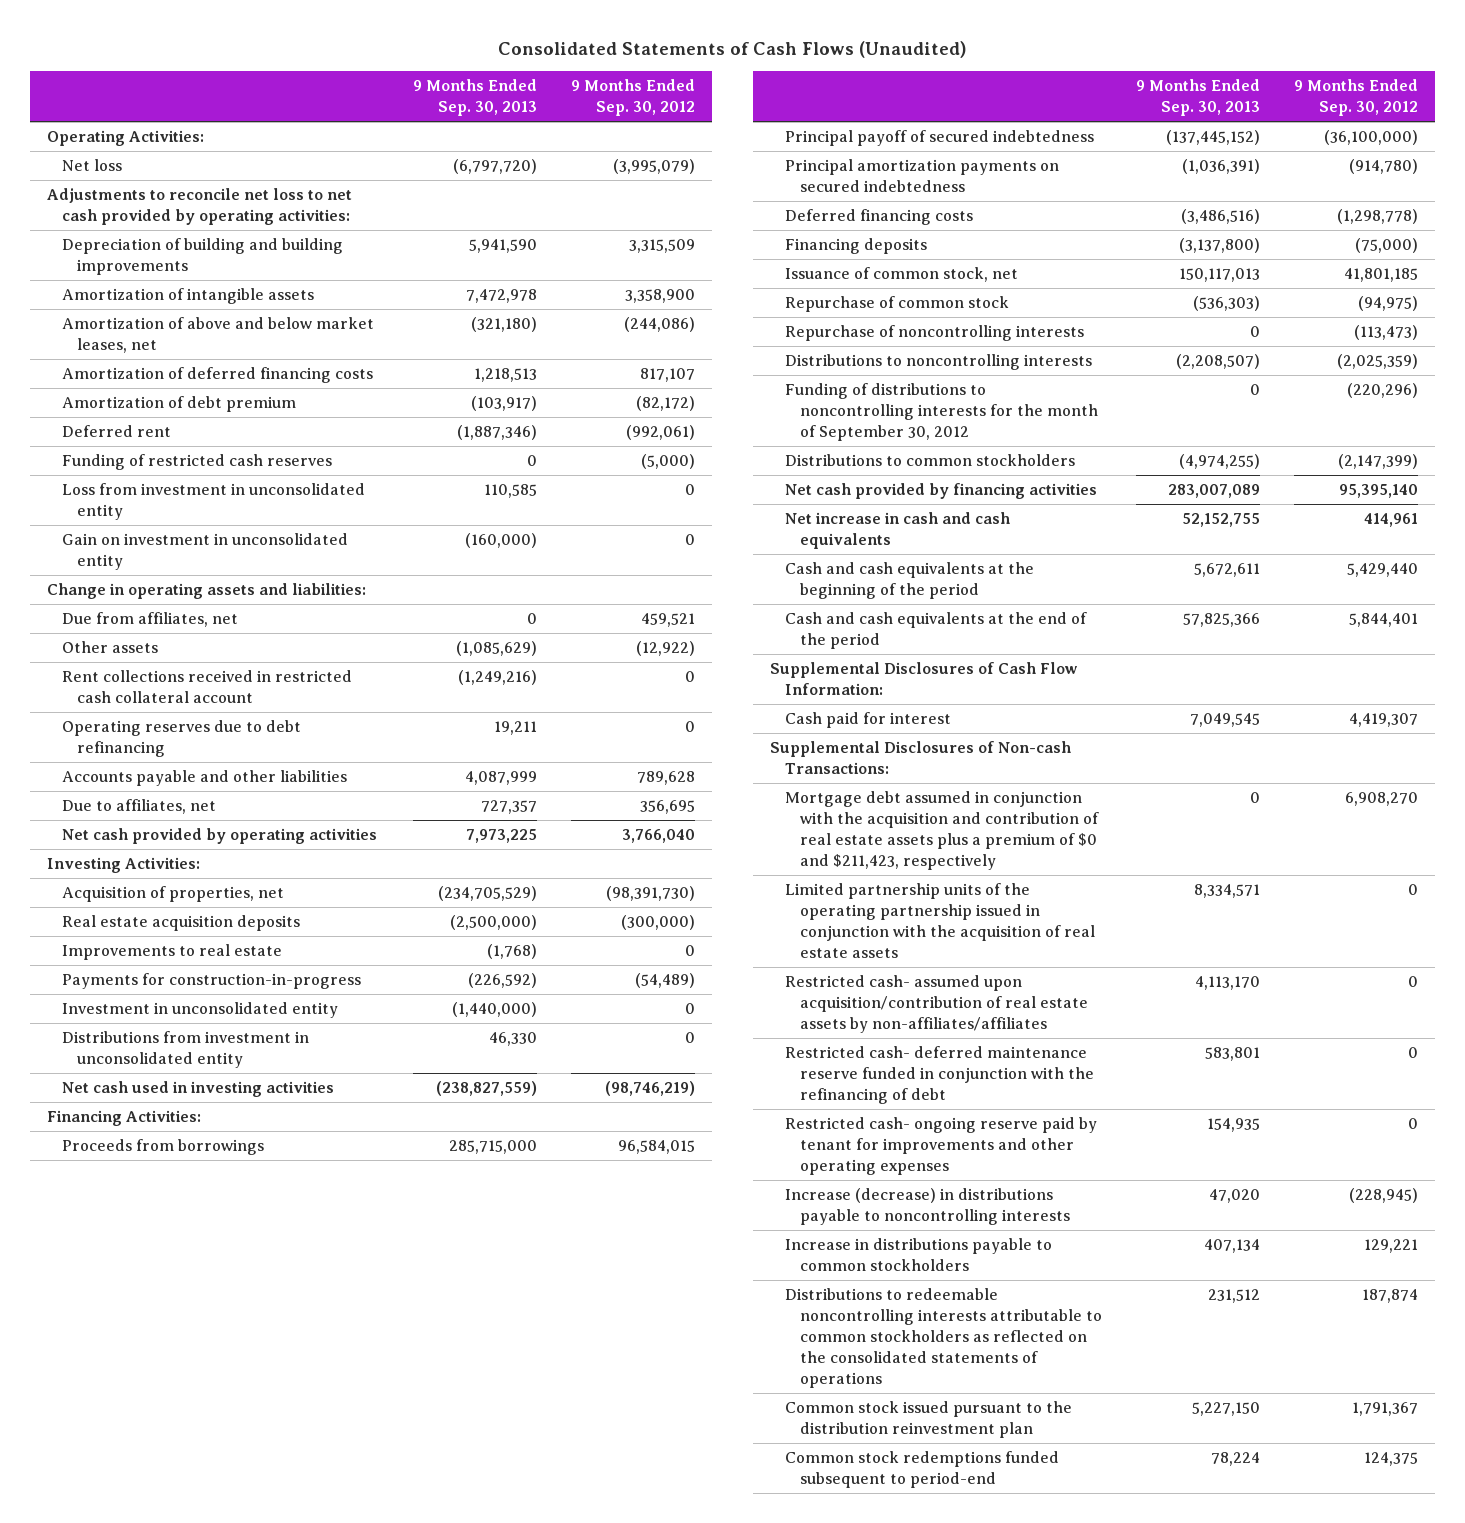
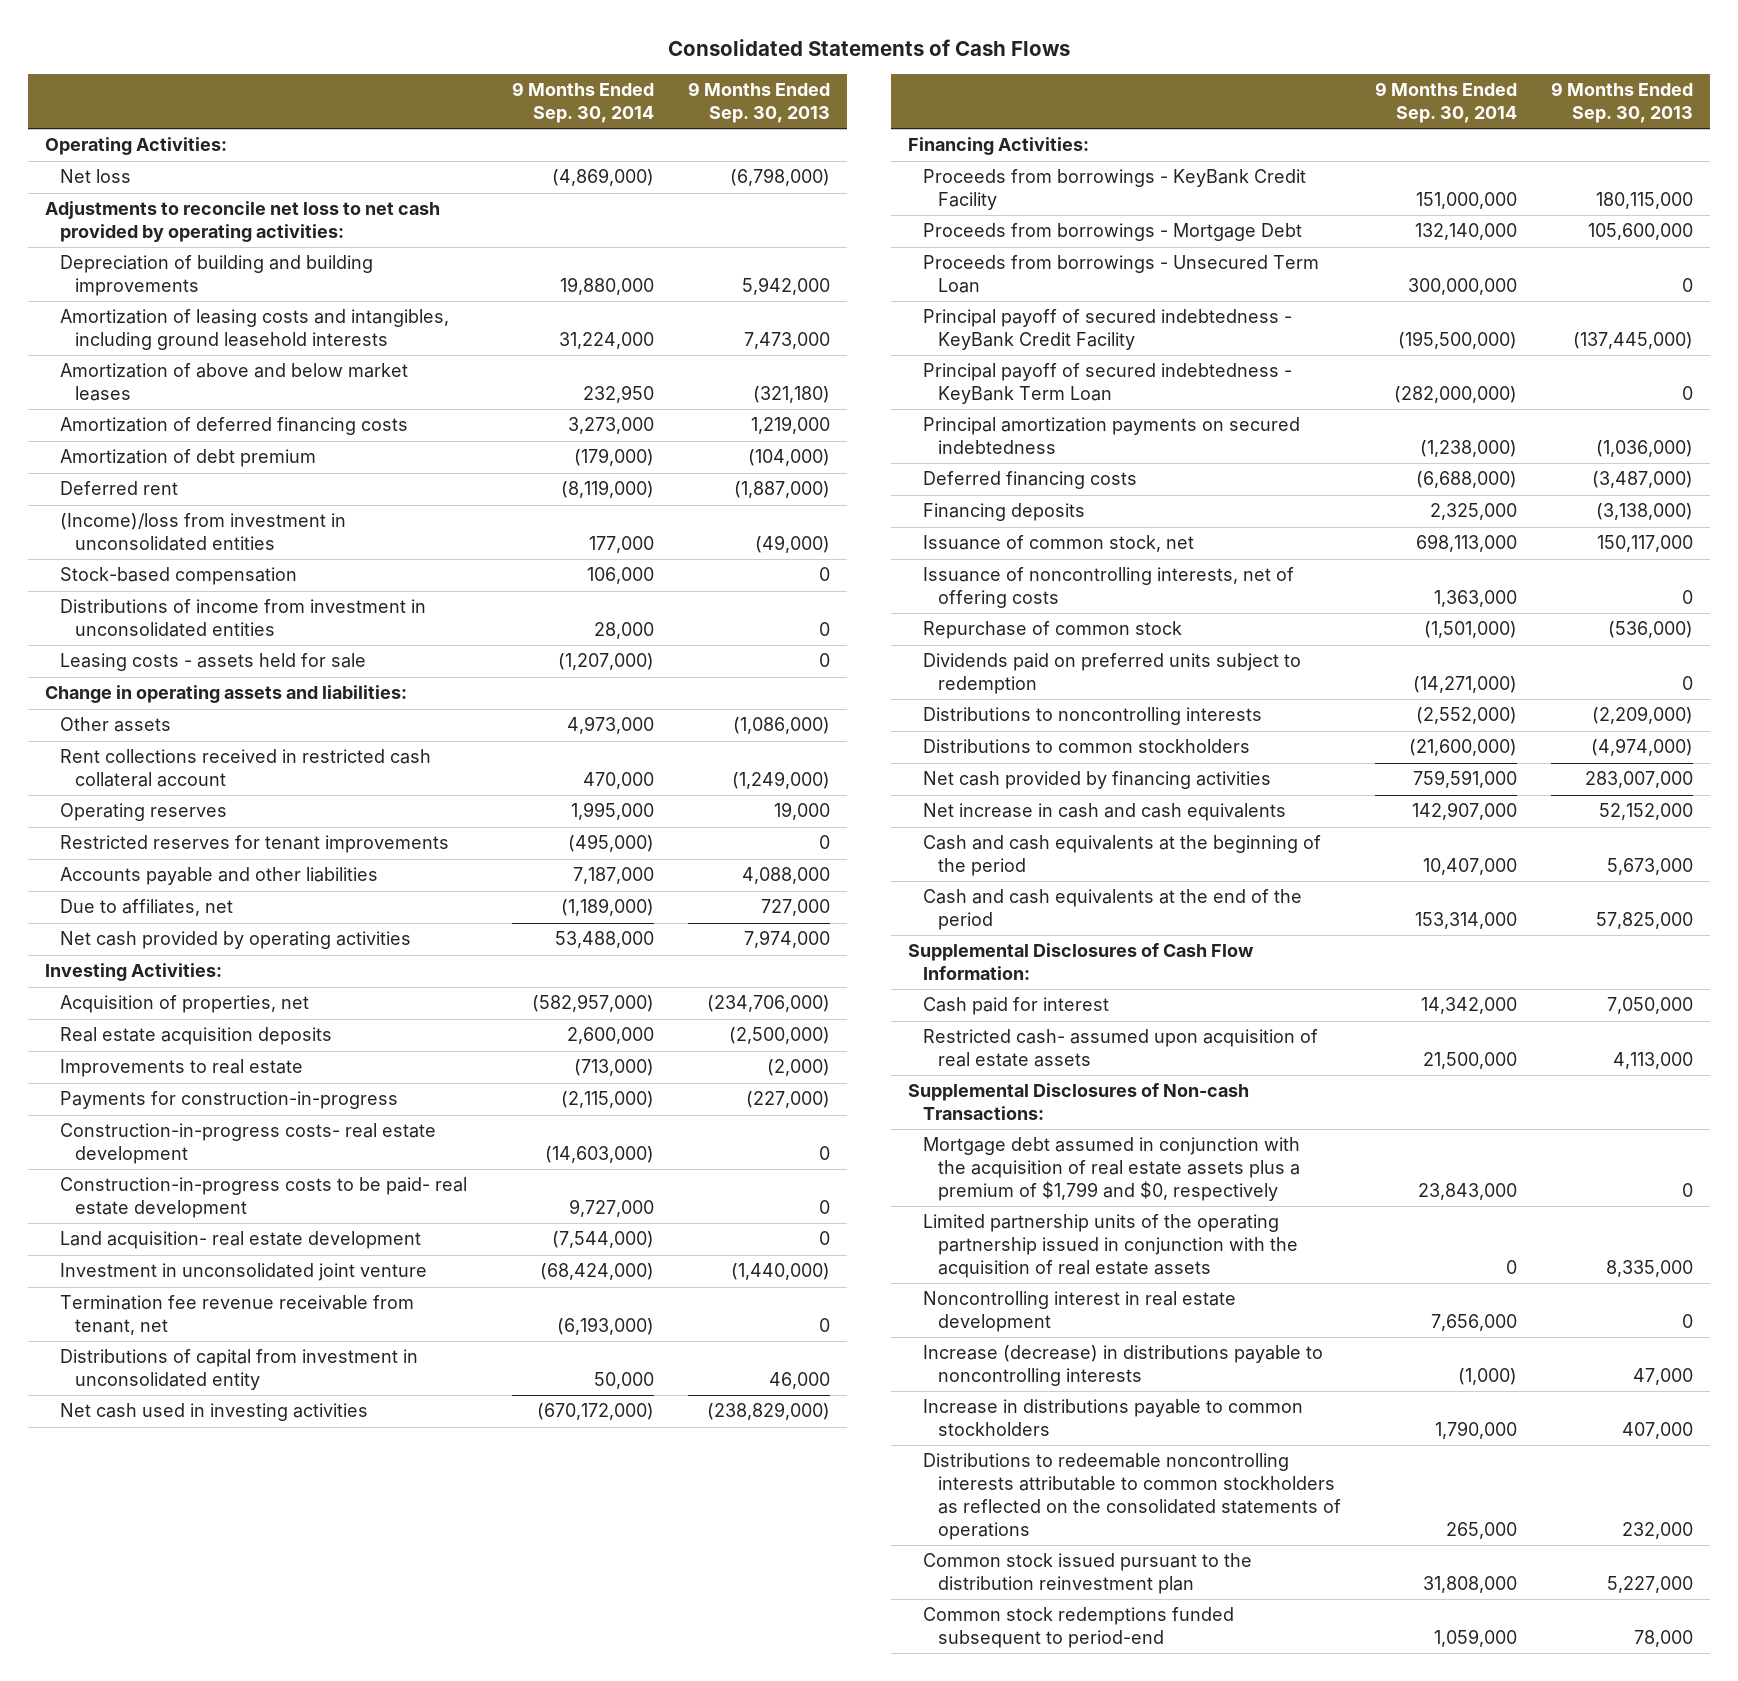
[497,40,967,58] Consolidated Statements of Cash Flows (Unaudited) -> [667,39,1070,57] Consolidated Statements of Cash Flows
[571,79,696,117] 9 Months Ended Sep. 30, 2012 -> none
none -> [511,82,654,124] 9 Months Ended Sep. 30, 2014
[453,159,538,175] (6,797,720) -> [729,168,830,187] (6,798,000)
[61,288,314,305] Amortization of intangible assets -> none
[61,454,332,471] Funding of restricted cash reserves -> none
[61,533,348,571] Gain on investment in unconsolidated entity -> none
[469,239,538,254] 5,941,590 -> [741,277,830,296] 5,942,000
none -> [60,309,450,351] Amortization of leasing costs and intangibles, including ground leasehold interests
[61,317,374,354] Amortization of above and below market leases, net -> [60,363,409,402] Amortization of above and below market leases
[474,368,538,383] 1,218,513 -> [750,416,830,435] 1,219,000
[471,396,538,412] (103,917) -> [747,449,830,467] (104,000)
[457,425,538,441] (1,887,346) -> [733,481,830,499] (1,887,000)
[61,483,365,521] Loss from investment in unconsolidated entity -> [60,513,347,552] (Income)/loss from investment in unconsolidated entities
[484,484,538,499] 110,585 -> [754,535,830,554] (49,000)
none -> [60,567,298,586] Stock-based compensation
none -> [60,599,427,638] Distributions of income from investment in unconsolidated entities
none -> [60,653,367,672] Leasing costs - assets held for sale
[61,612,238,628] Due from affiliates, net -> none
[456,641,538,657] (1,085,629) -> [732,717,830,735] (1,086,000)
[458,670,538,686] (1,249,216) -> [731,771,830,790] (1,249,000)
[61,720,301,758] Operating reserves due to debt refinancing -> [60,803,228,822] Operating reserves
[494,721,538,736] 19,211 -> [773,802,830,821] 19,000
none -> [60,835,450,854] Restricted reserves for tenant improvements
[465,771,538,786] 4,087,999 -> [741,867,830,885] 4,088,000
[481,800,538,815] 727,357 -> [760,899,830,917] 727,000
[466,829,538,844] 7,973,225 -> [743,930,830,949] 7,974,000
[438,886,538,902] (234,705,529) -> [706,995,830,1013] (234,706,000)
[487,944,538,960] (1,768) -> [766,1059,830,1077] (2,000)
[468,973,538,989] (226,592) -> [745,1091,830,1109] (227,000)
none -> [60,1123,437,1165] Construction-in-progress costs- real estate development
none -> [60,1177,468,1219] Construction-in-progress costs to be paid- real estate development
none -> [60,1231,422,1250] Land acquisition- real estate development
[61,1002,338,1019] Investment in unconsolidated entity -> [60,1263,428,1282] Investment in unconsolidated joint venture
none -> [60,1295,415,1336] Termination fee revenue receivable from tenant, net
[61,1031,309,1069] Distributions from investment in unconsolidated entity -> [60,1349,419,1391] Distributions of capital from investment in unconsolidated entity
[489,1032,538,1047] 46,330 -> [768,1372,830,1390] 46,000
[436,1081,538,1097] (238,827,559) -> [706,1402,830,1421] (238,829,000)
[785,325,1085,342] Repurchase of noncontrolling interests -> none
[785,383,1099,442] Funding of distributions to noncontrolling interests for the month of September 30, 2012 -> none
[61,1139,264,1156] Proceeds from borrowings -> [923,169,1307,211] Proceeds from borrowings - KeyBank Credit Facility
[449,1140,538,1155] 285,715,000 -> [1595,192,1693,210] 180,115,000
none -> [923,223,1303,242] Proceeds from borrowings - Mortgage Debt
none -> [923,255,1320,294] Proceeds from borrowings - Unsecured Term Loan
none -> [923,309,1293,351] Principal payoff of secured indebtedness - KeyBank Credit Facility
[785,130,1095,147] Principal payoff of secured indebtedness -> [923,363,1293,405] Principal payoff of secured indebtedness - KeyBank Term Loan
[1166,130,1261,146] (137,445,152) -> [1681,386,1693,401] 0
[1182,159,1261,175] (1,036,391) -> [1595,440,1693,458] (1,036,000)
[1181,209,1261,225] (3,486,516) -> [1591,471,1693,489] (3,487,000)
[1179,238,1261,254] (3,137,800) -> [1595,503,1693,521] (3,138,000)
[1179,268,1261,283] 150,117,013 -> [1596,535,1693,553] 150,117,000
none -> [923,567,1295,609] Issuance of noncontrolling interests, net of offering costs
[1193,296,1261,312] (536,303) -> [1607,621,1693,639] (536,000)
none -> [923,653,1302,695] Dividends paid on preferred units subject to redemption
[1176,354,1261,370] (2,208,507) -> [1591,706,1693,725] (2,209,000)
[1179,454,1261,470] (4,974,255) -> [1590,738,1693,757] (4,974,000)
[1168,484,1261,499] 283,007,089 -> [1584,771,1693,789] 283,007,000
[1182,513,1261,528] 52,152,755 -> [1598,803,1693,821] 52,152,000
[1194,563,1261,578] 5,672,611 -> [1606,858,1693,876] 5,673,000
[1183,613,1261,628] 57,825,366 -> [1595,912,1693,930] 57,825,000
[1190,713,1261,728] 7,049,545 -> [1606,997,1693,1015] 7,050,000
none -> [923,1029,1319,1068] Restricted cash- assumed upon acquisition of real estate assets
[785,975,1089,1034] Restricted cash- assumed upon acquisition/contribution of real estate assets by non-affiliates/affiliates -> none
[785,1046,1095,1105] Restricted cash- deferred maintenance reserve funded in conjunction with the refinancing of debt -> none
[785,1117,1098,1176] Restricted cash- ongoing reserve paid by tenant for improvements and other operating expenses -> none
[785,791,1100,871] Mortgage debt assumed in conjunction with the acquisition and contribution of real estate assets plus a premium of $0 and $211,423, respectively -> [923,1137,1301,1202] Mortgage debt assumed in conjunction with the acquisition of real estate assets plus a premium of $1,799 and $0, respectively
[1194,884,1261,899] 8,334,571 -> [1605,1260,1693,1278] 8,335,000
none -> [923,1291,1237,1333] Noncontrolling interest in real estate development
[1209,1189,1261,1204] 47,020 -> [1632,1368,1693,1386] 47,000
[1204,1239,1261,1254] 407,134 -> [1621,1422,1693,1440] 407,000
[1208,1289,1261,1304] 231,512 -> [1621,1521,1693,1539] 232,000
[1192,1402,1261,1417] 5,227,150 -> [1606,1576,1693,1594] 5,227,000
[1211,1452,1261,1467] 78,224 -> [1633,1630,1693,1648] 78,000

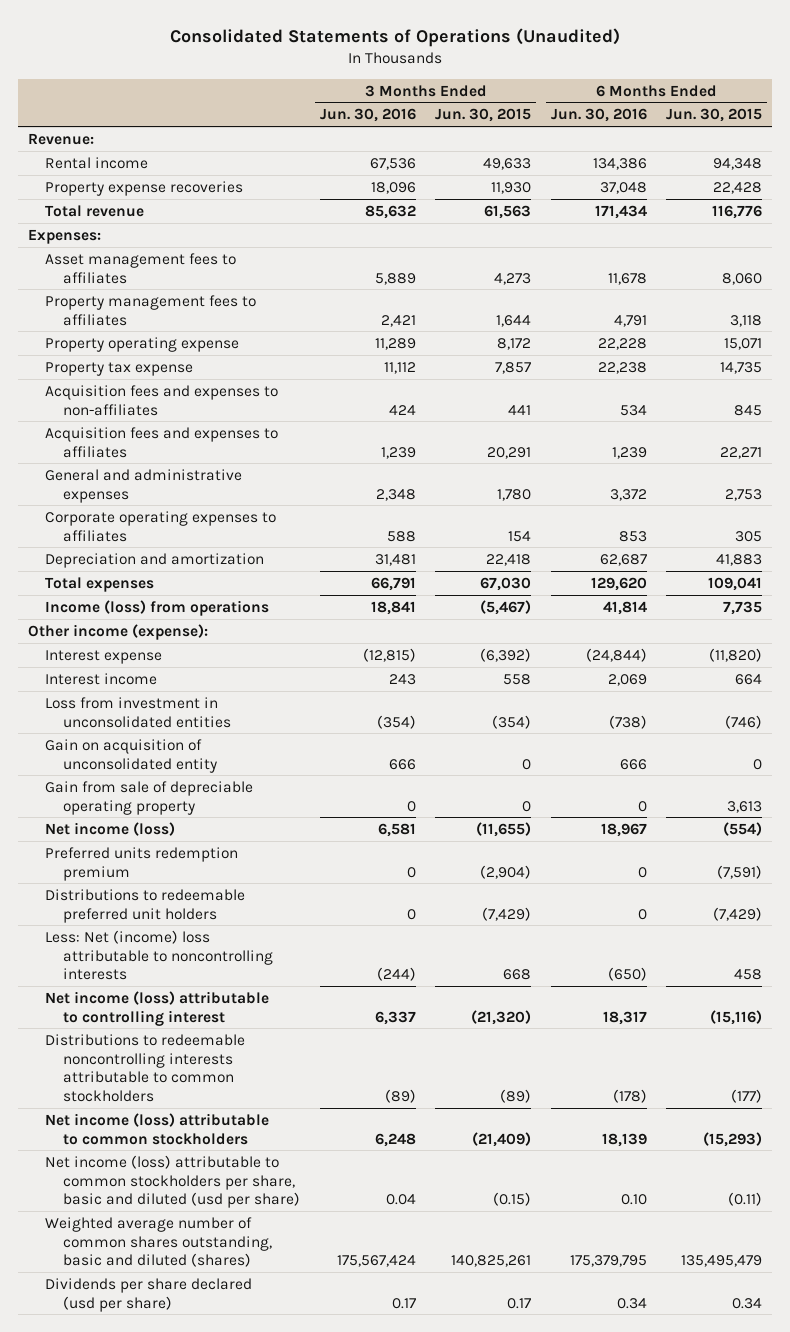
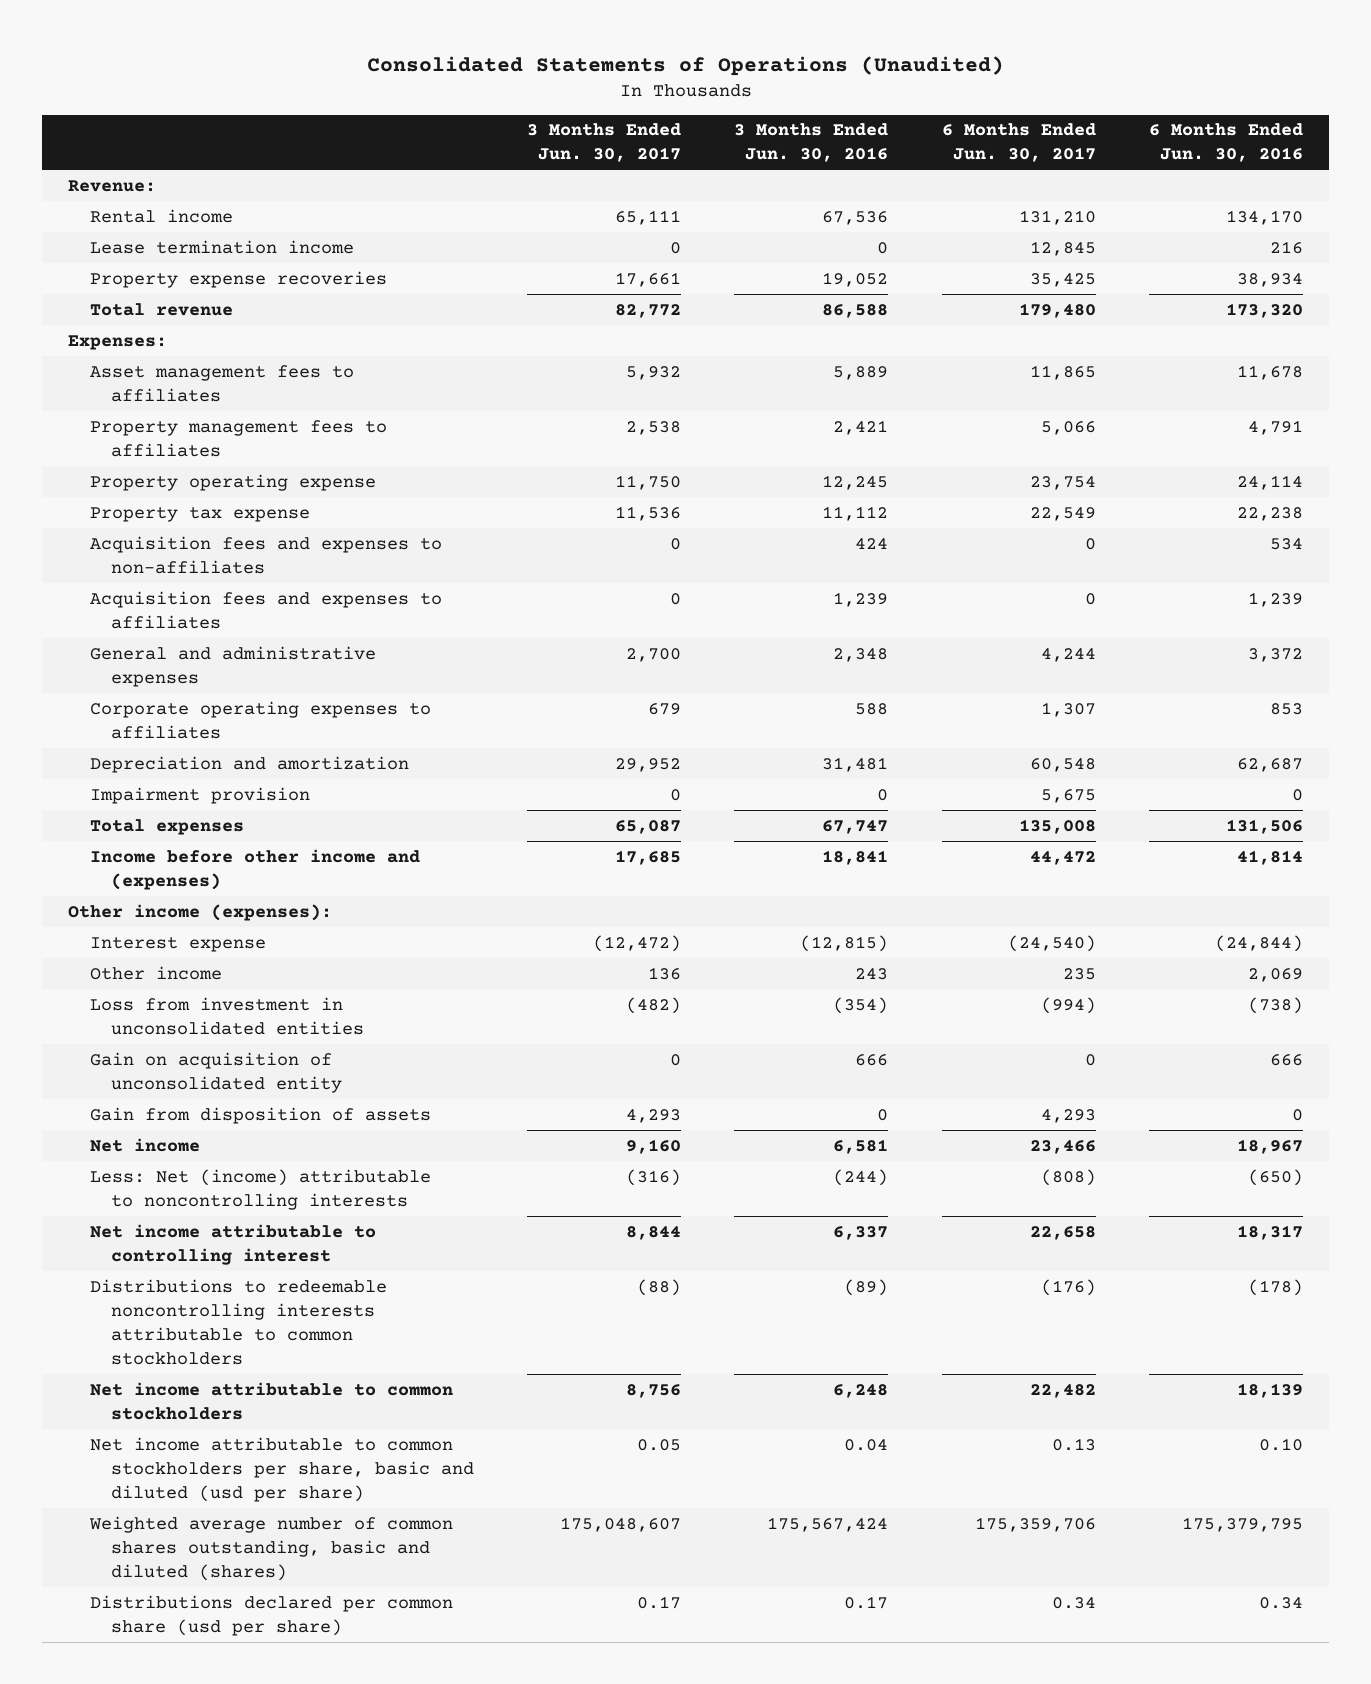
[435,108,532,123] Jun. 30, 2015 -> none
[666,108,763,123] Jun. 30, 2015 -> none
none -> [527,123,682,163] 3 Months Ended Jun. 30, 2017
none -> [941,123,1096,163] 6 Months Ended Jun. 30, 2017
[592,157,647,170] 134,386 -> [1225,209,1303,225] 134,170
none -> [89,239,354,254] Lease termination income
[370,181,416,194] 18,096 -> [822,271,889,287] 19,052
[599,181,647,194] 37,048 -> [1236,272,1303,287] 38,934
[364,204,416,219] 85,632 -> [822,303,889,318] 86,588
[594,204,647,219] 171,434 -> [1225,302,1303,318] 173,320
[374,337,416,350] 11,289 -> [822,474,889,490] 12,245
[597,337,647,350] 22,228 -> [1236,474,1303,490] 24,114
none -> [89,786,310,804] Impairment provision
[370,576,416,591] 66,791 -> [822,819,889,834] 67,747
[590,576,647,591] 129,620 -> [1225,818,1303,834] 131,506
[45,599,270,616] Income (loss) from operations -> [89,848,420,890] Income before other income and (expenses)
[27,623,208,640] Other income (expense): -> [68,903,333,921] Other income (expenses):
[45,672,158,685] Interest income -> [89,965,222,980] Other income
[45,780,254,815] Gain from sale of depreciable operating property -> none
[45,846,239,881] Preferred units redemption premium -> none
[45,888,246,923] Distributions to redeemable preferred unit holders -> none
none -> [89,1106,431,1124] Gain from disposition of assets
[45,821,176,836] Net income (loss) -> [89,1137,200,1152] Net income
[45,929,274,981] Less: Net (income) loss attributable to noncontrolling interests -> [89,1168,431,1210] Less: Net (income) attributable to noncontrolling interests
[45,990,270,1026] Net income (loss) attributable to controlling interest -> [89,1223,376,1265] Net income attributable to controlling interest
[45,1112,270,1145] Net income (loss) attributable to common stockholders -> [89,1381,453,1420] Net income attributable to common stockholders
[45,1154,301,1209] Net income (loss) attributable to common stockholders per share, basic and diluted (usd per share) -> [89,1436,475,1502] Net income attributable to common stockholders per share, basic and diluted (usd per share)
[45,1277,253,1312] Dividends per share declared (usd per share) -> [89,1594,453,1636] Distributions declared per common share (usd per share)

